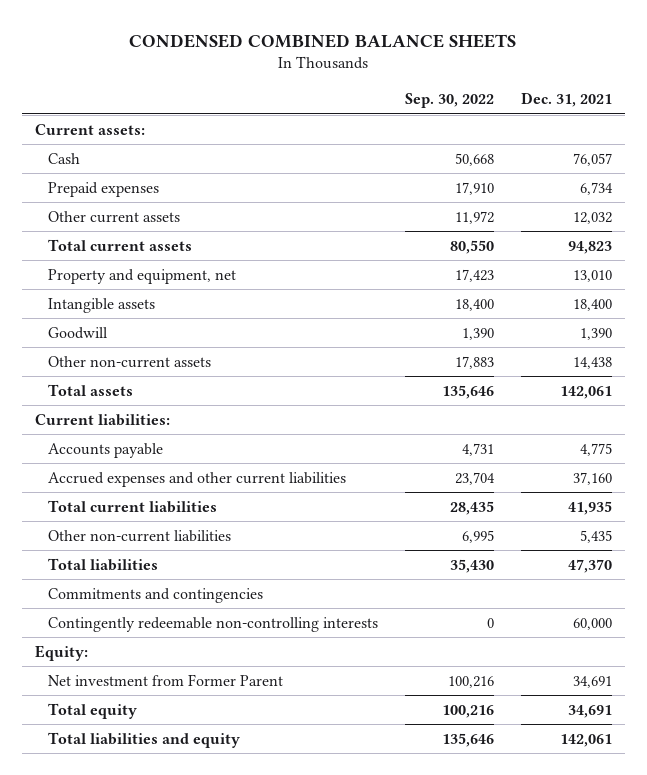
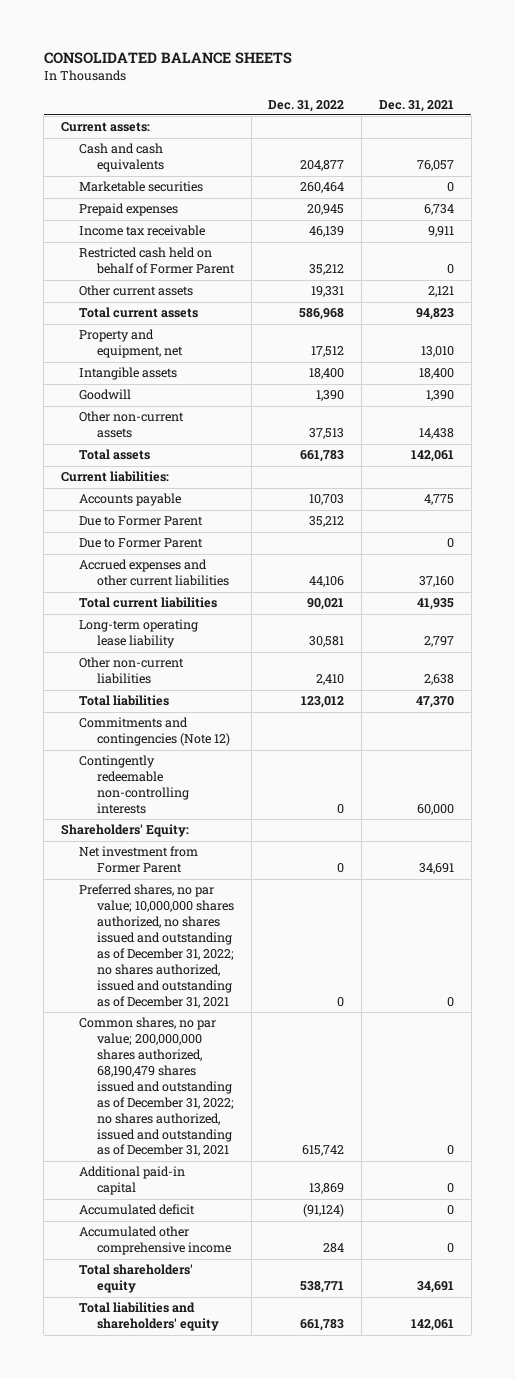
[129,33,517,48] CONDENSED COMBINED BALANCE SHEETS -> [43,52,292,65] CONSOLIDATED BALANCE SHEETS
[405,93,495,109] Sep. 30, 2022 -> none
none -> [268,99,345,112] Dec. 31, 2022
[48,152,81,164] Cash -> [79,143,164,173] Cash and cash equivalents
none -> [79,181,204,193] Marketable securities
none -> [79,225,206,237] Income tax receivable
none -> [79,247,235,275] Restricted cash held on behalf of Former Parent
[572,211,612,224] 12,032 -> [428,286,455,298] 2,121
none -> [79,516,204,527] Due to Former Parent
none -> [79,538,204,549] Due to Former Parent
none -> [79,619,199,649] Long-term operating lease liability
[579,529,612,543] 5,435 -> [424,674,455,686] 2,638
[48,587,264,603] Commitments and contingencies -> [79,717,230,747] Commitments and contingencies (Note 12)
[35,644,89,661] Equity: -> [61,824,190,838] Shareholders' Equity:
none -> [79,884,234,1008] Preferred shares, no par value; 10,000,000 shares authorized, no shares issued and outstanding as of December 31, 2022; no shares authorized, issued and outstanding as of December 31, 2021
none -> [79,1017,234,1157] Common shares, no par value; 200,000,000 shares authorized, 68,190,479 shares issued and outstanding as of December 31, 2022; no shares authorized, issued and outstanding as of December 31, 2021
none -> [79,1166,186,1196] Additional paid-in capital
none -> [79,1204,196,1216] Accumulated deficit
none -> [79,1226,231,1256] Accumulated other comprehensive income
[48,702,138,719] Total equity -> [79,1264,194,1294] Total shareholders' equity
[48,731,241,748] Total liabilities and equity -> [79,1302,219,1332] Total liabilities and shareholders' equity

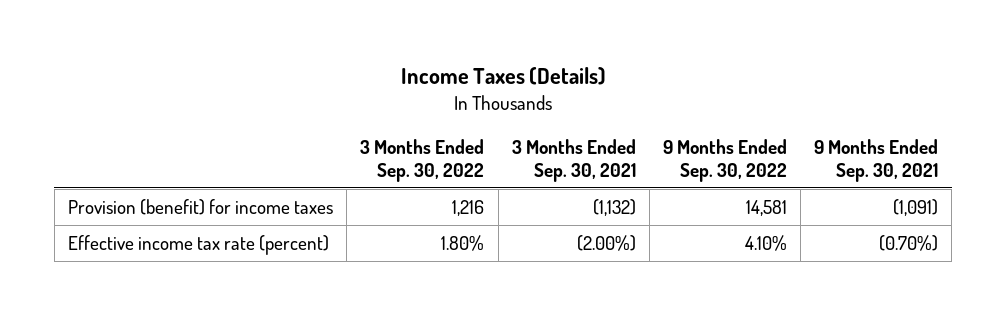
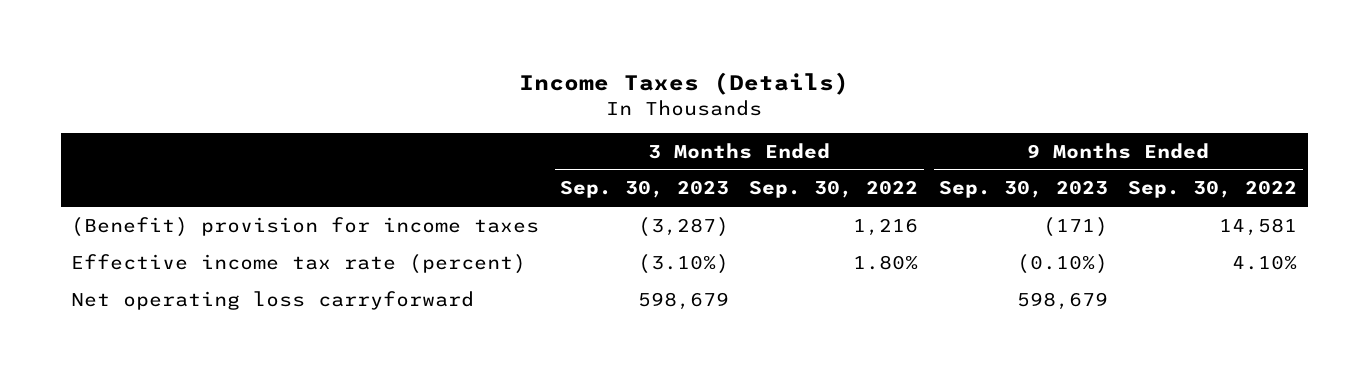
[511,139,636,182] 3 Months Ended Sep. 30, 2021 -> none
[814,139,939,182] 9 Months Ended Sep. 30, 2021 -> none
none -> [559,180,729,199] Sep. 30, 2023
none -> [938,180,1108,199] Sep. 30, 2023
[68,199,334,216] Provision (benefit) for income taxes -> [71,216,540,237] (Benefit) provision for income taxes
none -> [71,290,475,310] Net operating loss carryforward

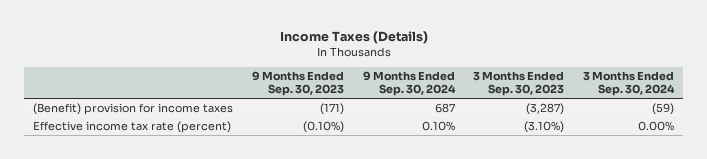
[749,180,919,199] Sep. 30, 2022 -> none
[1128,180,1298,199] Sep. 30, 2022 -> none
none -> [362,71,456,97] 9 Months Ended Sep. 30, 2024
none -> [582,71,675,97] 3 Months Ended Sep. 30, 2024
[71,290,475,310] Net operating loss carryforward -> none

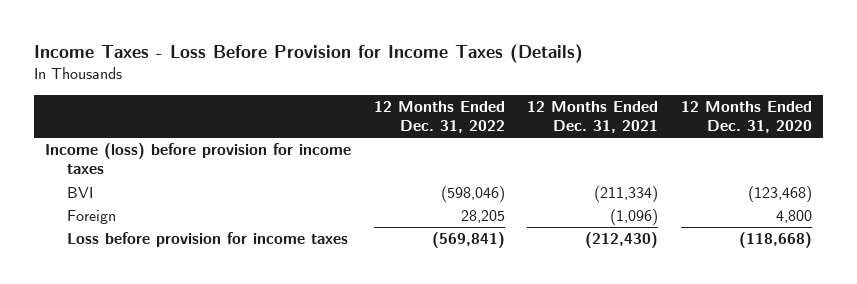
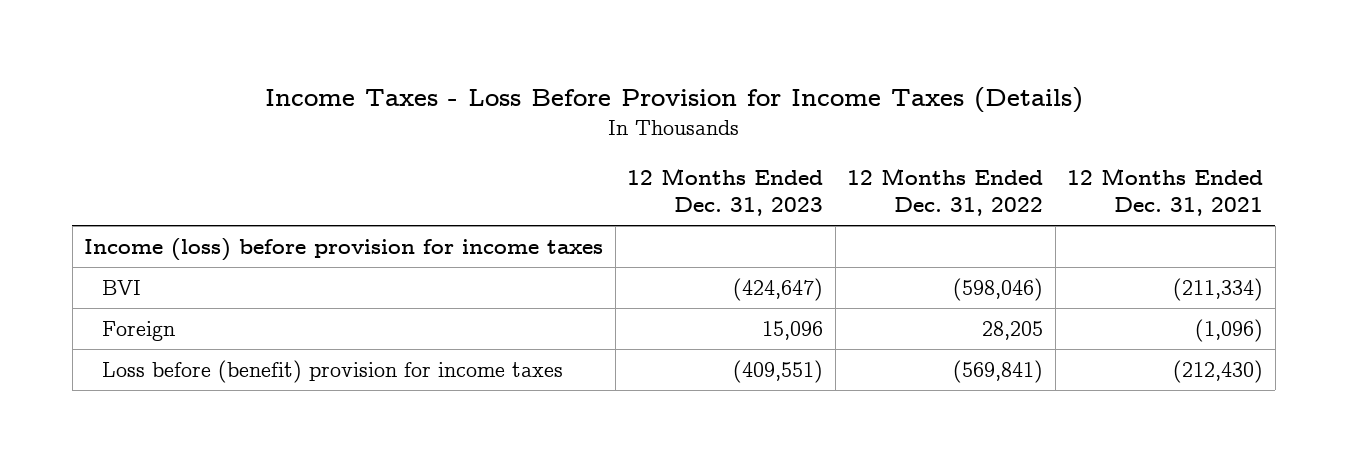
[680,100,812,134] 12 Months Ended Dec. 31, 2020 -> none
none -> [627,167,824,217] 12 Months Ended Dec. 31, 2023
[67,232,349,248] Loss before provision for income taxes -> [101,360,563,384] Loss before (benefit) provision for income taxes

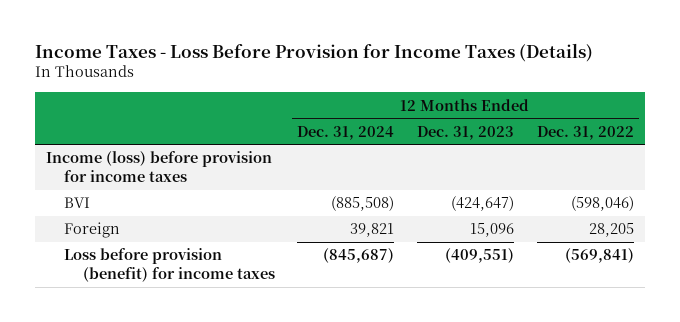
[1067,167,1264,217] 12 Months Ended Dec. 31, 2021 -> none
none -> [297,125,395,140] Dec. 31, 2024
[101,360,563,384] Loss before (benefit) provision for income taxes -> [64,248,275,282] Loss before provision (benefit) for income taxes

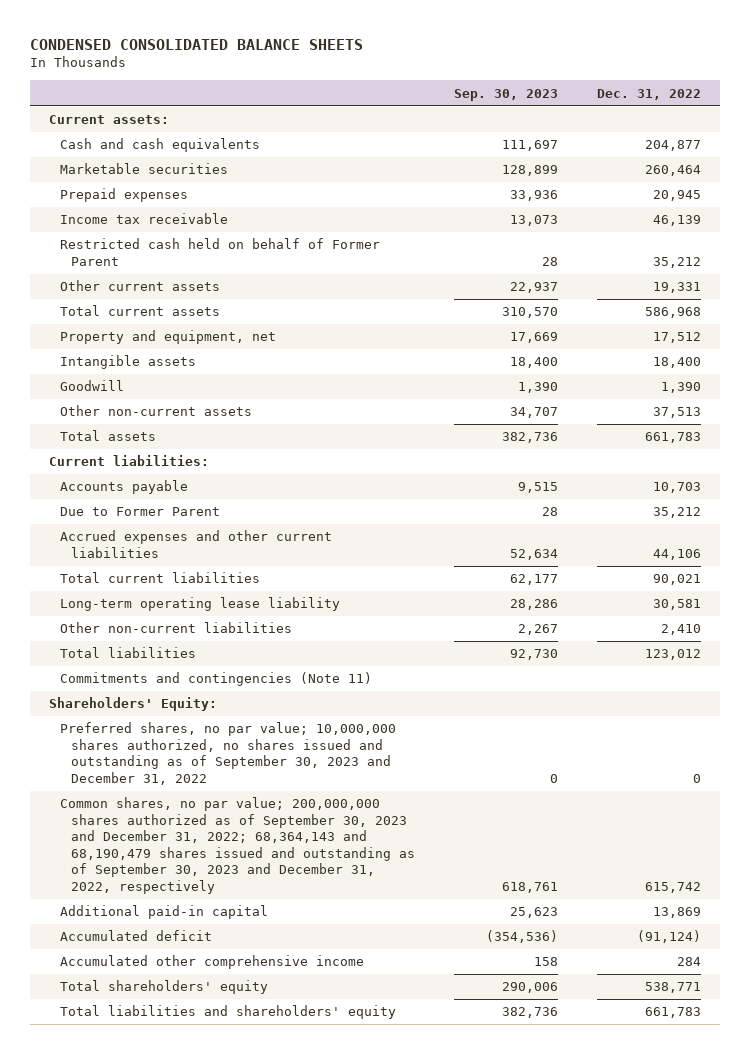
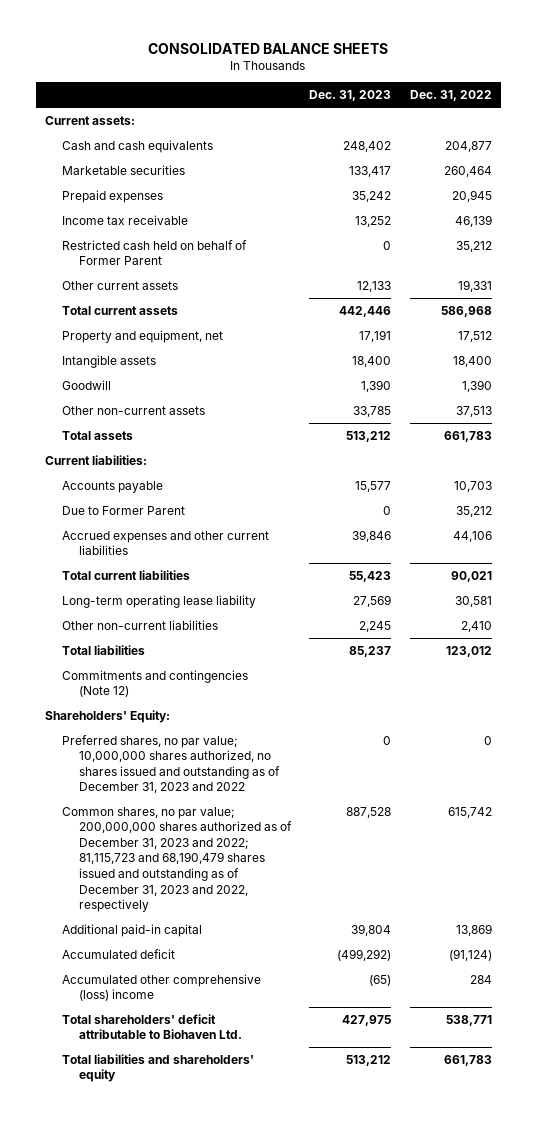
[29,38,363,50] CONDENSED CONSOLIDATED BALANCE SHEETS -> [148,43,389,55] CONSOLIDATED BALANCE SHEETS
[454,88,559,101] Sep. 30, 2023 -> none
none -> [309,90,392,102] Dec. 31, 2023
[60,672,373,687] Commitments and contingencies (Note 11) -> [61,669,248,698] Commitments and contingencies (Note 12)
[60,722,397,785] Preferred shares, no par value; 10,000,000 shares authorized, no shares issued and outstanding as of September 30, 2023 and December 31, 2022 -> [61,734,280,794] Preferred shares, no par value; 10,000,000 shares authorized, no shares issued and outstanding as of December 31, 2023 and 2022
[60,797,416,894] Common shares, no par value; 200,000,000 shares authorized as of September 30, 2023 and December 31, 2022; 68,364,143 and 68,190,479 shares issued and outstanding as of September 30, 2023 and December 31, 2022, respectively -> [61,806,292,913] Common shares, no par value; 200,000,000 shares authorized as of December 31, 2023 and 2022; 81,115,723 and 68,190,479 shares issued and outstanding as of December 31, 2023 and 2022, respectively
[60,955,365,970] Accumulated other comprehensive income -> [61,973,261,1002] Accumulated other comprehensive (loss) income
[60,980,269,995] Total shareholders' equity -> [61,1013,242,1040] Total shareholders' deficit attributable to Biohaven Ltd.

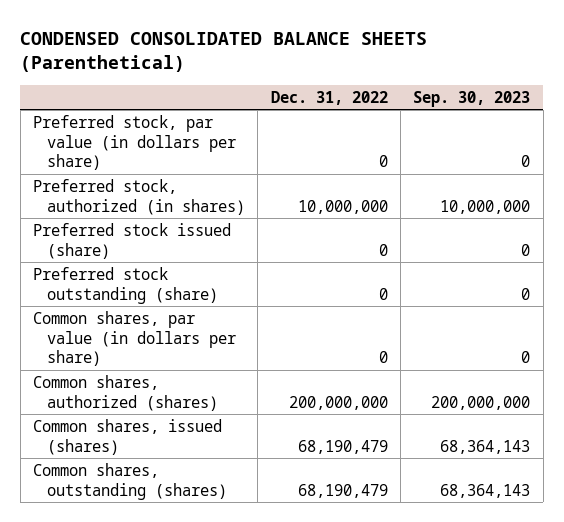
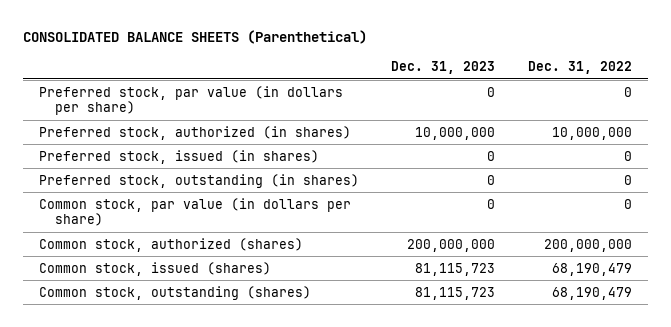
[20,31,428,73] CONDENSED CONSOLIDATED BALANCE SHEETS (Parenthetical) -> [22,30,367,45] CONSOLIDATED BALANCE SHEETS (Parenthetical)
[413,90,531,107] Sep. 30, 2023 -> none
none -> [391,61,496,75] Dec. 31, 2023
[33,222,232,259] Preferred stock issued (share) -> [39,149,320,164] Preferred stock, issued (in shares)
[33,266,218,304] Preferred stock outstanding (share) -> [39,173,360,188] Preferred stock, outstanding (in shares)
[33,310,236,367] Common shares, par value (in dollars per share) -> [39,197,352,227] Common stock, par value (in dollars per share)
[33,374,218,411] Common shares, authorized (shares) -> [39,237,304,252] Common stock, authorized (shares)
[33,418,223,455] Common shares, issued (shares) -> [39,261,272,276] Common stock, issued (shares)
[33,462,227,500] Common shares, outstanding (shares) -> [39,285,312,300] Common stock, outstanding (shares)

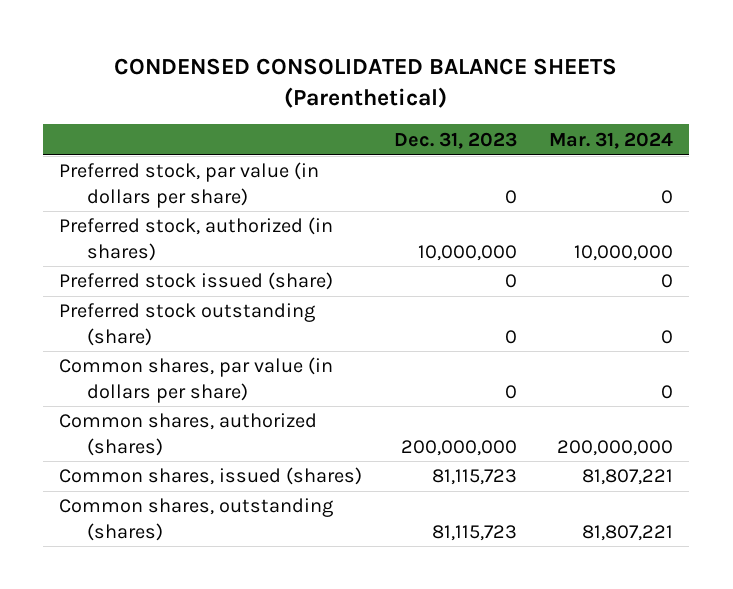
[22,30,367,45] CONSOLIDATED BALANCE SHEETS (Parenthetical) -> [114,57,618,108] CONDENSED CONSOLIDATED BALANCE SHEETS (Parenthetical)
[527,61,632,75] Dec. 31, 2022 -> none
none -> [549,131,674,149] Mar. 31, 2024
[39,149,320,164] Preferred stock, issued (in shares) -> [59,272,334,291] Preferred stock issued (share)
[39,173,360,188] Preferred stock, outstanding (in shares) -> [59,303,316,346] Preferred stock outstanding (share)
[39,197,352,227] Common stock, par value (in dollars per share) -> [59,357,334,403] Common shares, par value (in dollars per share)
[39,237,304,252] Common stock, authorized (shares) -> [59,413,318,456] Common shares, authorized (shares)
[39,261,272,276] Common stock, issued (shares) -> [59,467,363,486] Common shares, issued (shares)
[39,285,312,300] Common stock, outstanding (shares) -> [59,498,334,541] Common shares, outstanding (shares)

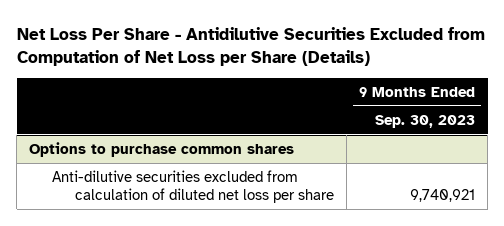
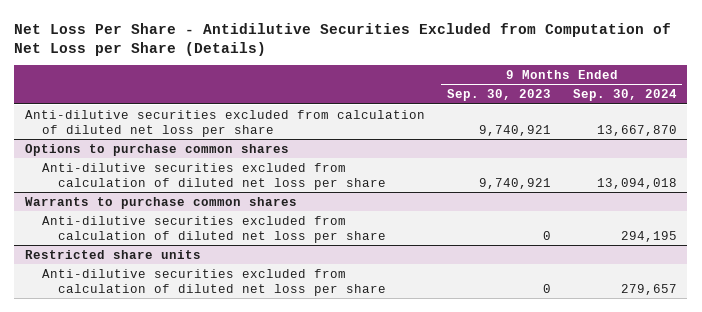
none -> [572,89,677,102] Sep. 30, 2024
none -> [25,109,426,137] Anti-dilutive securities excluded from calculation of diluted net loss per share
none -> [25,196,298,209] Warrants to purchase common shares
none -> [41,215,387,243] Anti-dilutive securities excluded from calculation of diluted net loss per share
none -> [25,249,202,259] Restricted share units
none -> [41,268,387,296] Anti-dilutive securities excluded from calculation of diluted net loss per share

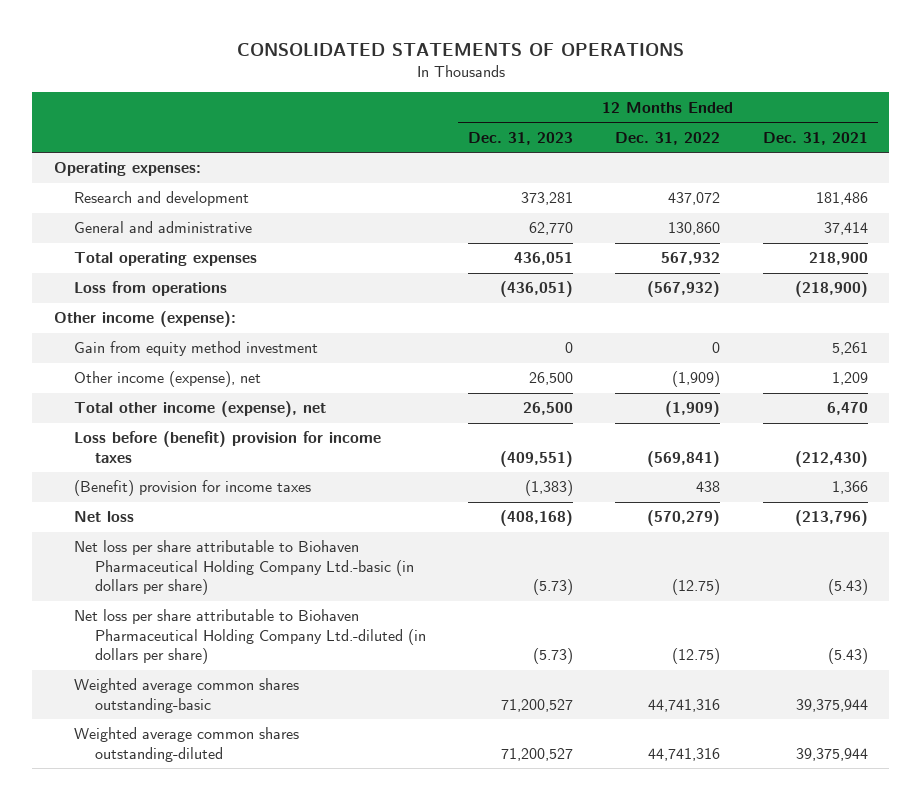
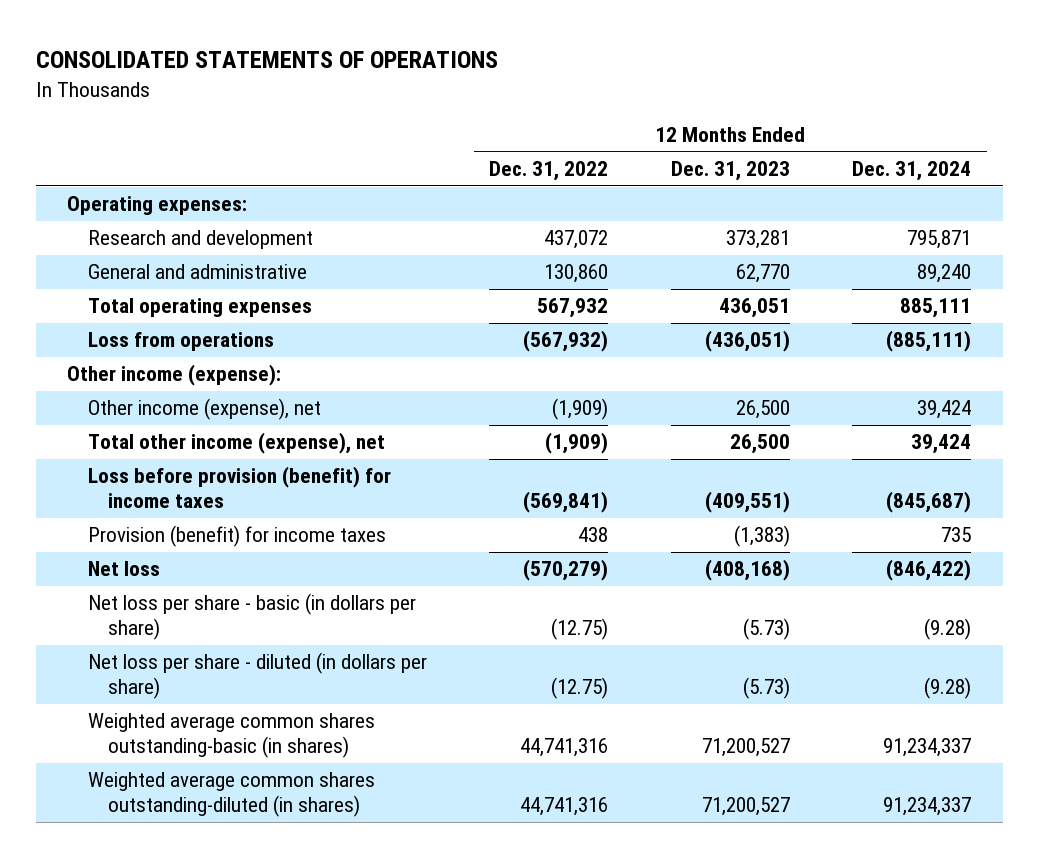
[762,131,868,145] Dec. 31, 2021 -> none
none -> [852,161,972,182] Dec. 31, 2024
[74,341,319,357] Gain from equity method investment -> none
[74,431,382,463] Loss before (benefit) provision for income taxes -> [87,466,391,509] Loss before provision (benefit) for income taxes
[74,480,312,497] (Benefit) provision for income taxes -> [87,525,386,548] Provision (benefit) for income taxes
[74,540,414,595] Net loss per share attributable to Biohaven Pharmaceutical Holding Company Ltd.-basic (in dollars per share) -> [87,593,416,641] Net loss per share - basic (in dollars per share)
[74,609,426,664] Net loss per share attributable to Biohaven Pharmaceutical Holding Company Ltd.-diluted (in dollars per share) -> [87,652,427,700] Net loss per share - diluted (in dollars per share)
[74,678,300,713] Weighted average common shares outstanding-basic -> [87,713,375,759] Weighted average common shares outstanding-basic (in shares)
[74,727,300,762] Weighted average common shares outstanding-diluted -> [87,772,375,818] Weighted average common shares outstanding-diluted (in shares)

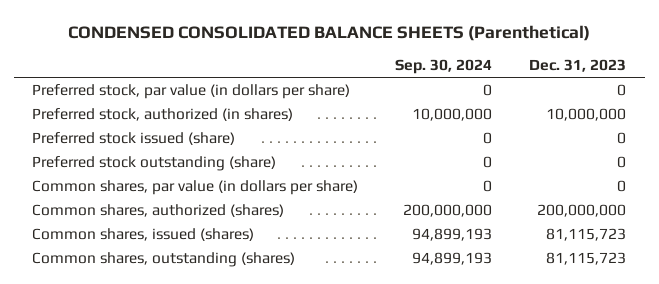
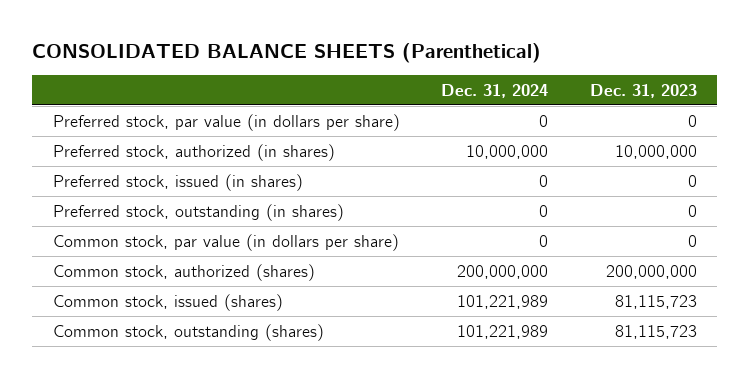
[68,24,591,41] CONDENSED CONSOLIDATED BALANCE SHEETS (Parenthetical) -> [31,43,541,64] CONSOLIDATED BALANCE SHEETS (Parenthetical)
[395,59,493,75] Sep. 30, 2024 -> none
none -> [441,83,549,98] Dec. 31, 2024
[32,132,236,146] Preferred stock issued (share) -> [52,173,303,191] Preferred stock, issued (in shares)
[32,156,277,172] Preferred stock outstanding (share) -> [52,203,344,221] Preferred stock, outstanding (in shares)
[32,180,359,196] Common shares, par value (in dollars per share) -> [52,233,399,251] Common stock, par value (in dollars per share)
[32,204,285,218] Common shares, authorized (shares) -> [52,263,315,281] Common stock, authorized (shares)
[32,228,255,242] Common shares, issued (shares) -> [52,293,283,311] Common stock, issued (shares)
[32,252,296,268] Common shares, outstanding (shares) -> [52,323,324,341] Common stock, outstanding (shares)

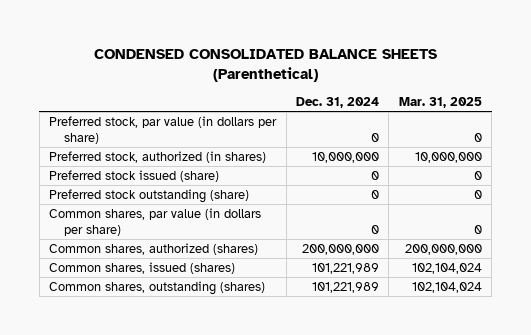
[31,43,541,64] CONSOLIDATED BALANCE SHEETS (Parenthetical) -> [93,49,437,83] CONDENSED CONSOLIDATED BALANCE SHEETS (Parenthetical)
[589,83,697,98] Dec. 31, 2023 -> none
none -> [398,97,482,109] Mar. 31, 2025
[52,173,303,191] Preferred stock, issued (in shares) -> [49,170,220,183] Preferred stock issued (share)
[52,203,344,221] Preferred stock, outstanding (in shares) -> [49,189,250,204] Preferred stock outstanding (share)
[52,233,399,251] Common stock, par value (in dollars per share) -> [49,208,262,236] Common shares, par value (in dollars per share)
[52,263,315,281] Common stock, authorized (shares) -> [49,243,259,256] Common shares, authorized (shares)
[52,293,283,311] Common stock, issued (shares) -> [49,262,236,275] Common shares, issued (shares)
[52,323,324,341] Common stock, outstanding (shares) -> [49,281,266,296] Common shares, outstanding (shares)

